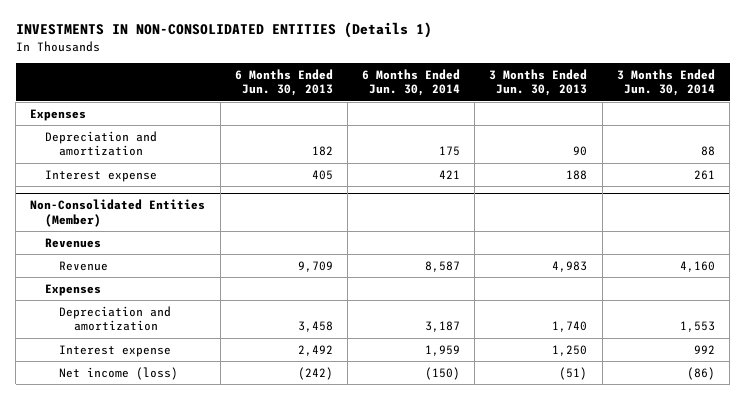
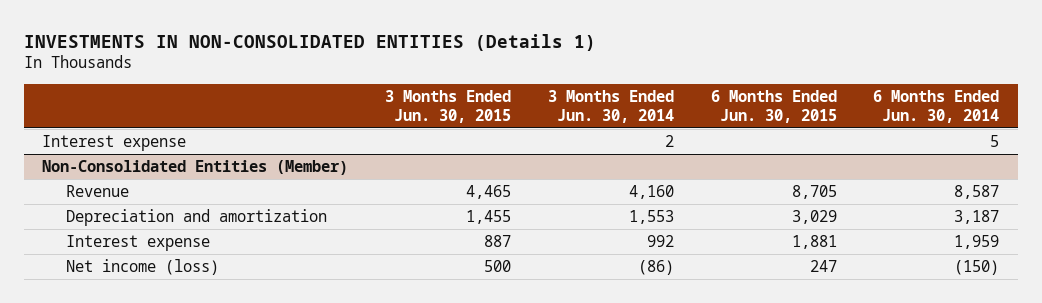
[234,68,333,97] 6 Months Ended Jun. 30, 2013 -> none
[489,68,588,97] 3 Months Ended Jun. 30, 2013 -> none
none -> [385,89,512,123] 3 Months Ended Jun. 30, 2015
none -> [710,89,837,123] 6 Months Ended Jun. 30, 2015
[30,108,87,121] Expenses -> none
[44,130,157,157] Depreciation and amortization -> none
[439,169,461,179] 421 -> [990,134,1000,147] 5
[693,169,715,180] 261 -> [664,134,674,147] 2
[44,237,101,248] Revenues -> none
[44,283,101,296] Expenses -> none

